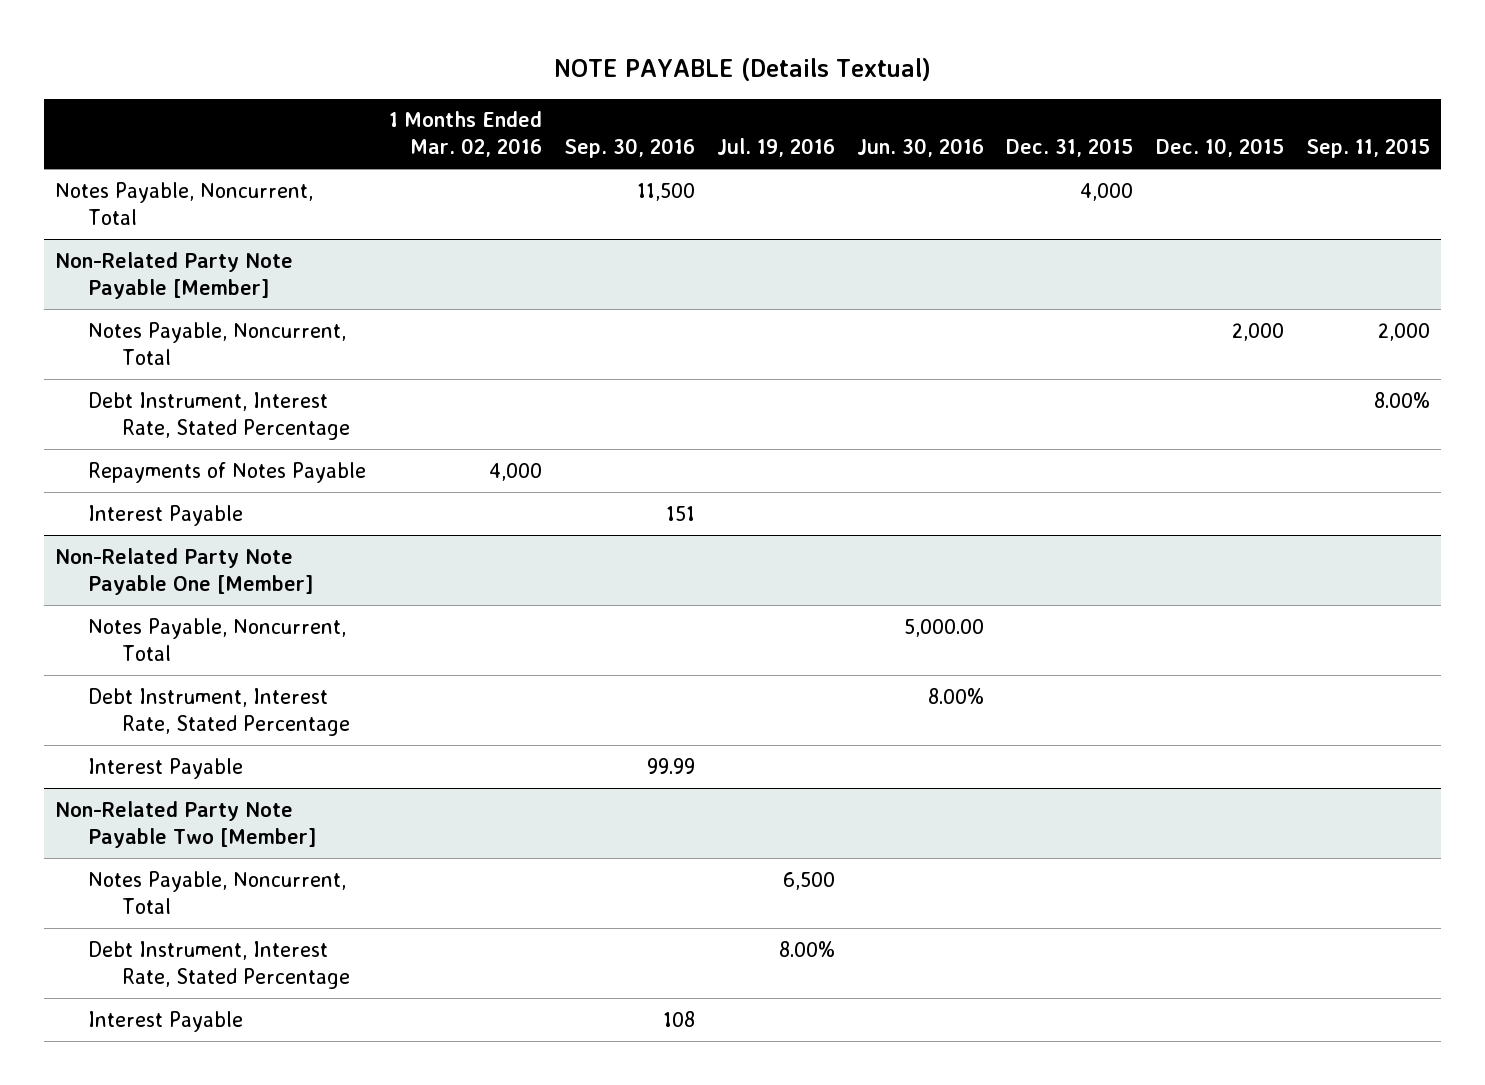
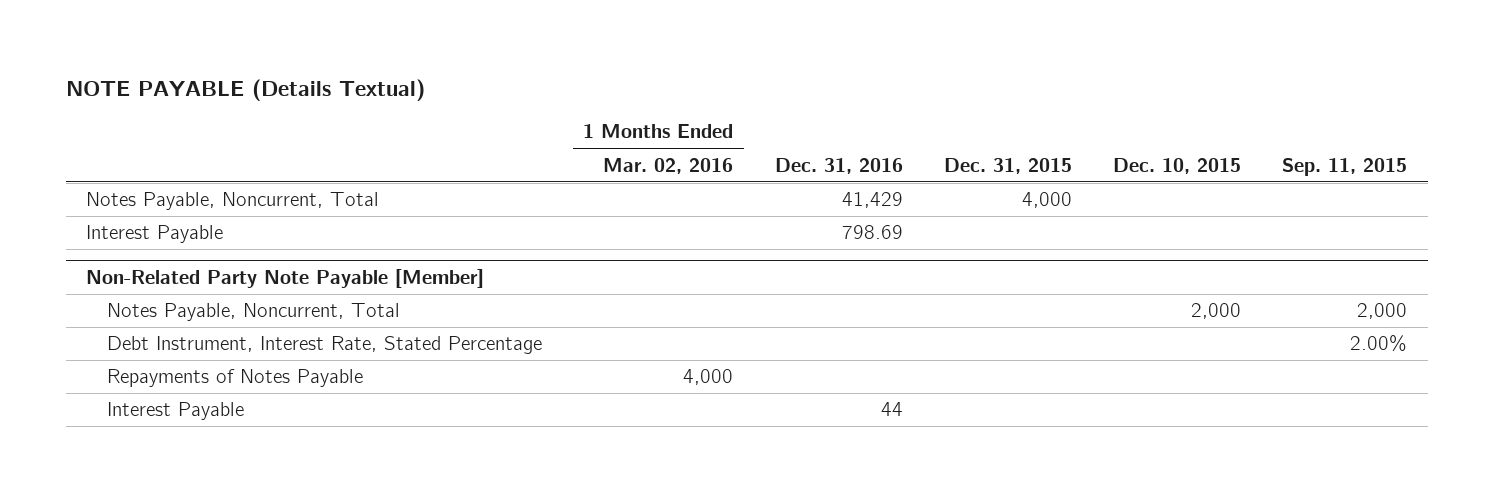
[563,138,695,159] Sep. 30, 2016 -> none
[717,138,836,158] Jul. 19, 2016 -> none
[857,138,985,158] Jun. 30, 2016 -> none
none -> [774,157,903,174] Dec. 31, 2016
none -> [86,225,224,244] Interest Payable
[1373,391,1430,408] 8.00% -> [1350,335,1408,353] 2.00%
[54,547,314,595] Non-Related Party Note Payable One [Member] -> none
[88,617,347,661] Notes Payable, Noncurrent, Total -> none
[88,687,351,736] Debt Instrument, Interest Rate, Stated Percentage -> none
[88,757,244,779] Interest Payable -> none
[54,800,317,848] Non-Related Party Note Payable Two [Member] -> none
[88,870,347,914] Notes Payable, Noncurrent, Total -> none
[88,940,351,989] Debt Instrument, Interest Rate, Stated Percentage -> none
[88,1010,244,1032] Interest Payable -> none

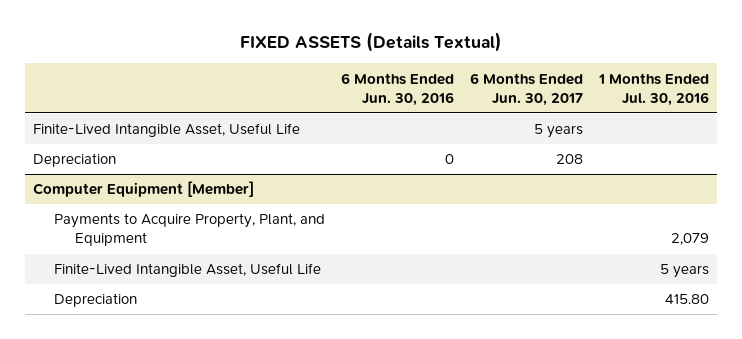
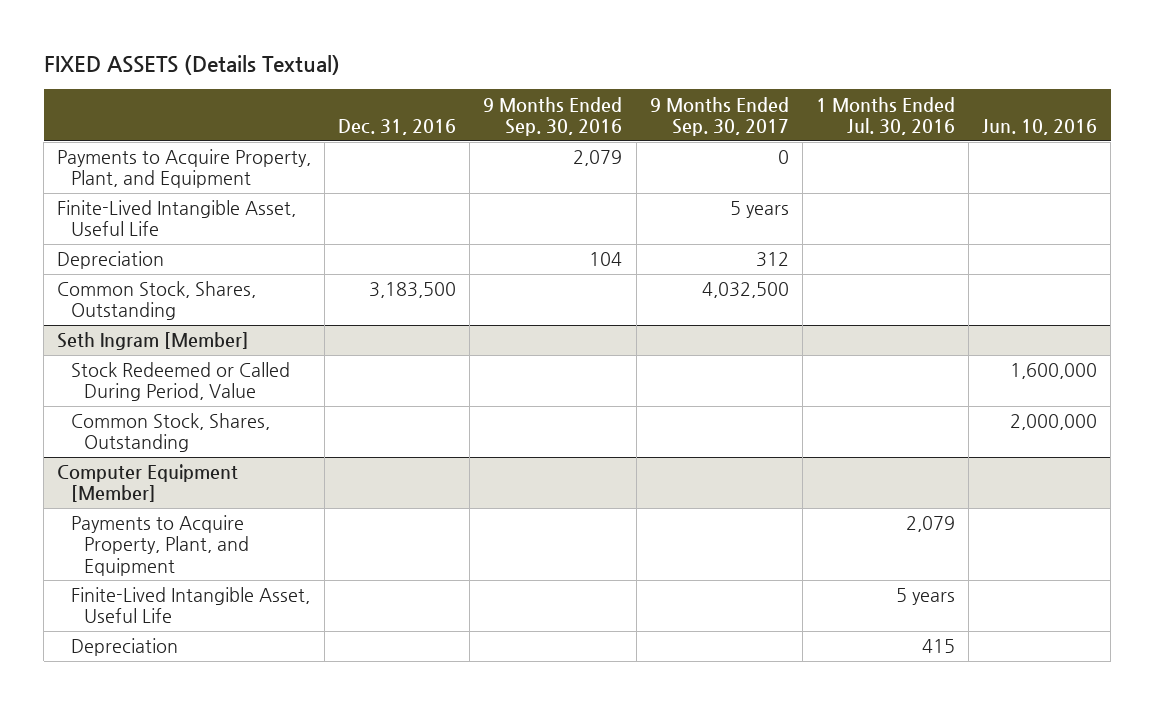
[340,72,454,106] 6 Months Ended Jun. 30, 2016 -> none
[469,72,583,106] 6 Months Ended Jun. 30, 2017 -> none
none -> [338,118,457,135] Dec. 31, 2016
none -> [483,96,623,136] 9 Months Ended Sep. 30, 2016
none -> [649,96,789,136] 9 Months Ended Sep. 30, 2017
none -> [981,118,1097,135] Jun. 10, 2016
none -> [57,149,312,189] Payments to Acquire Property, Plant, and Equipment
none -> [57,281,257,321] Common Stock, Shares, Outstanding
none -> [57,332,250,351] Seth Ingram [Member]
none -> [70,362,290,402] Stock Redeemed or Called During Period, Value
none -> [70,413,270,453] Common Stock, Shares, Outstanding
[664,294,709,305] 415.80 -> [921,639,955,654] 415

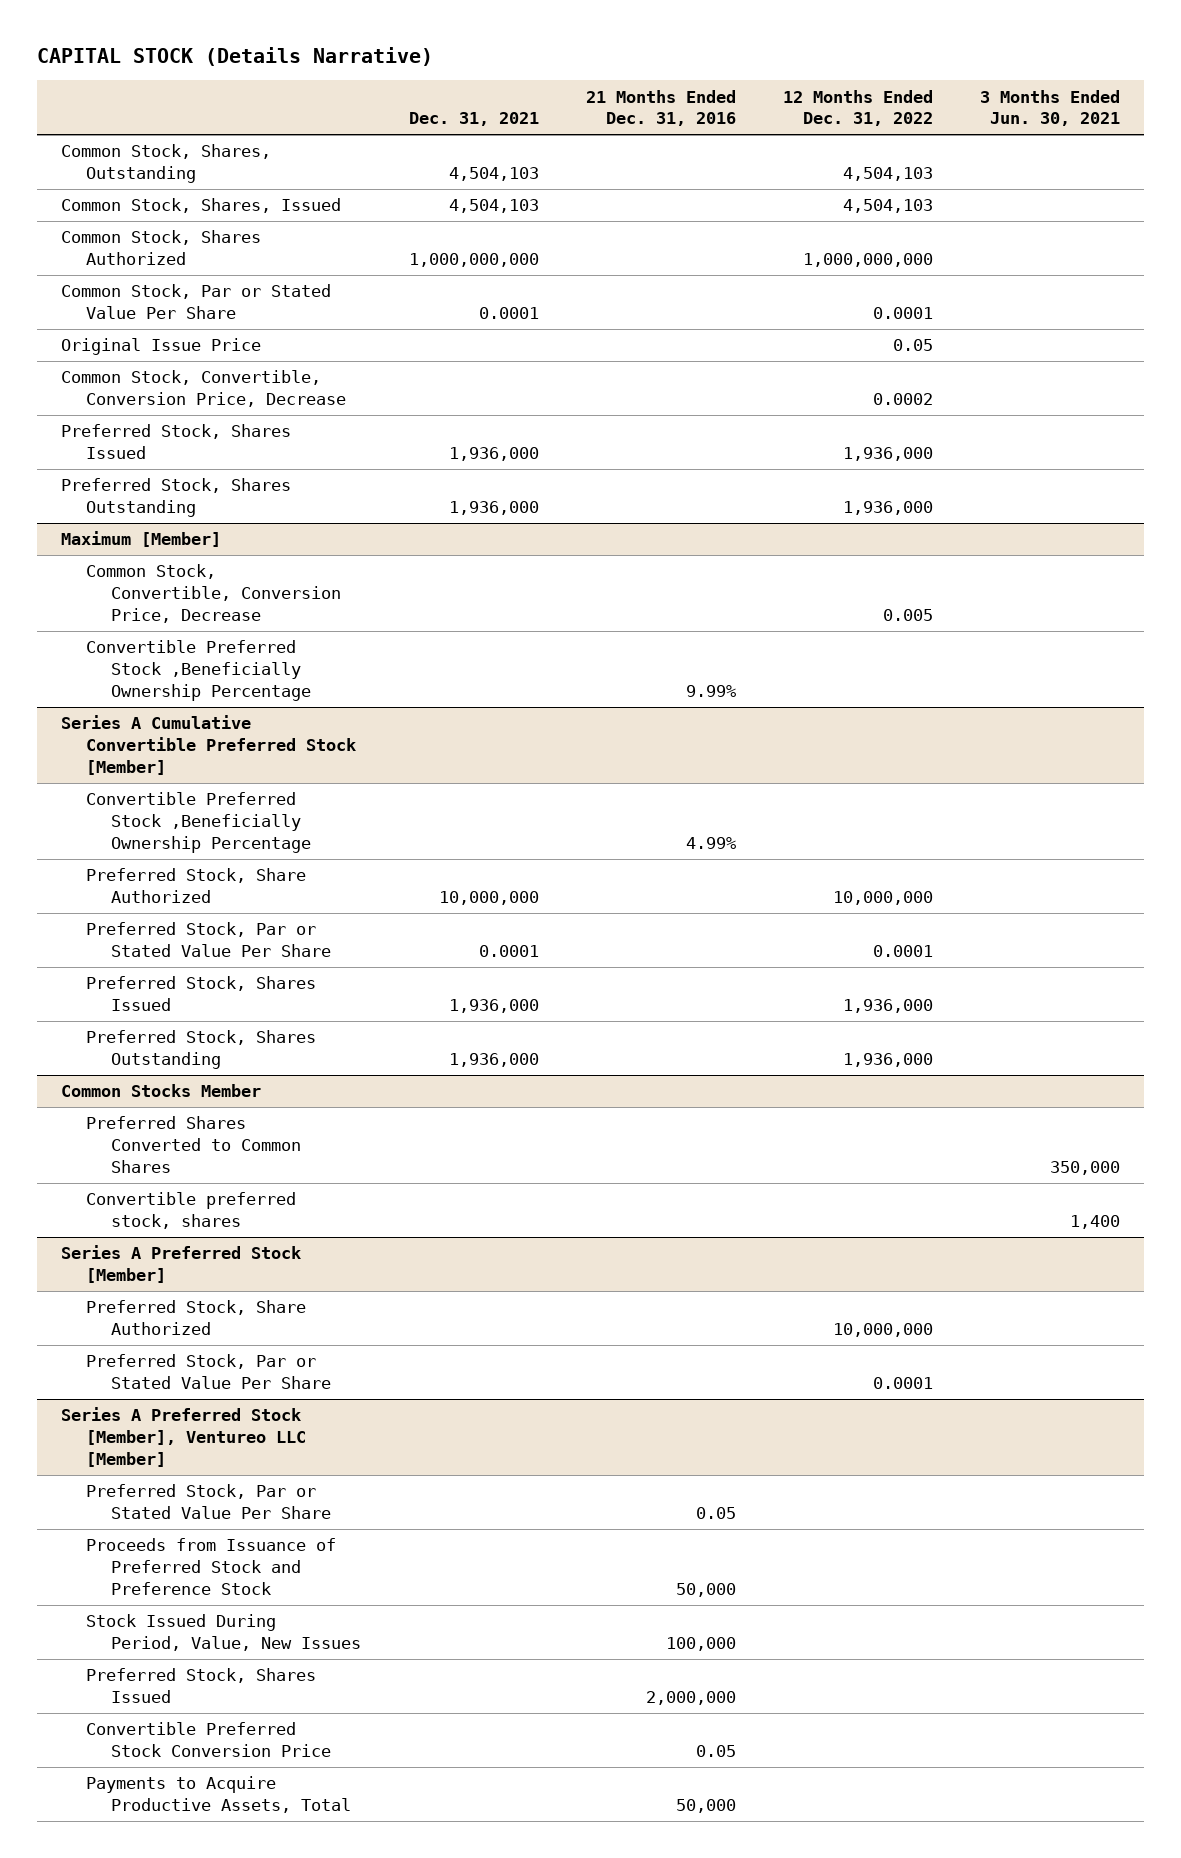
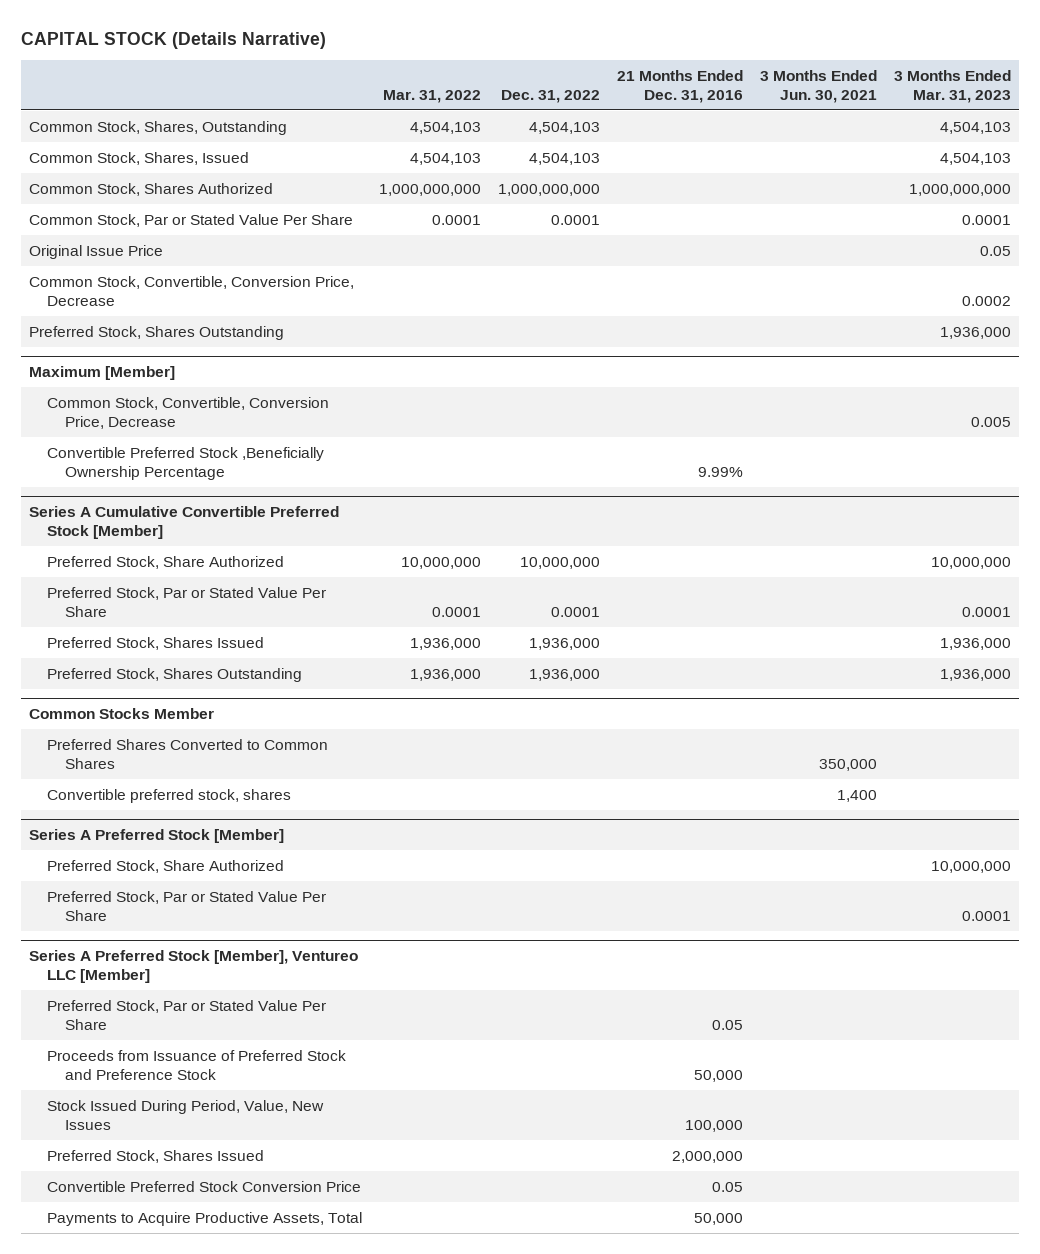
[408,112,539,127] Dec. 31, 2021 -> none
[782,89,933,127] 12 Months Ended Dec. 31, 2022 -> none
none -> [383,89,482,103] Mar. 31, 2022
none -> [501,89,601,103] Dec. 31, 2022
none -> [893,69,1011,103] 3 Months Ended Mar. 31, 2023
[60,424,291,460] Preferred Stock, Shares Issued -> none
[86,792,312,854] Convertible Preferred Stock ,Beneficially Ownership Percentage -> none

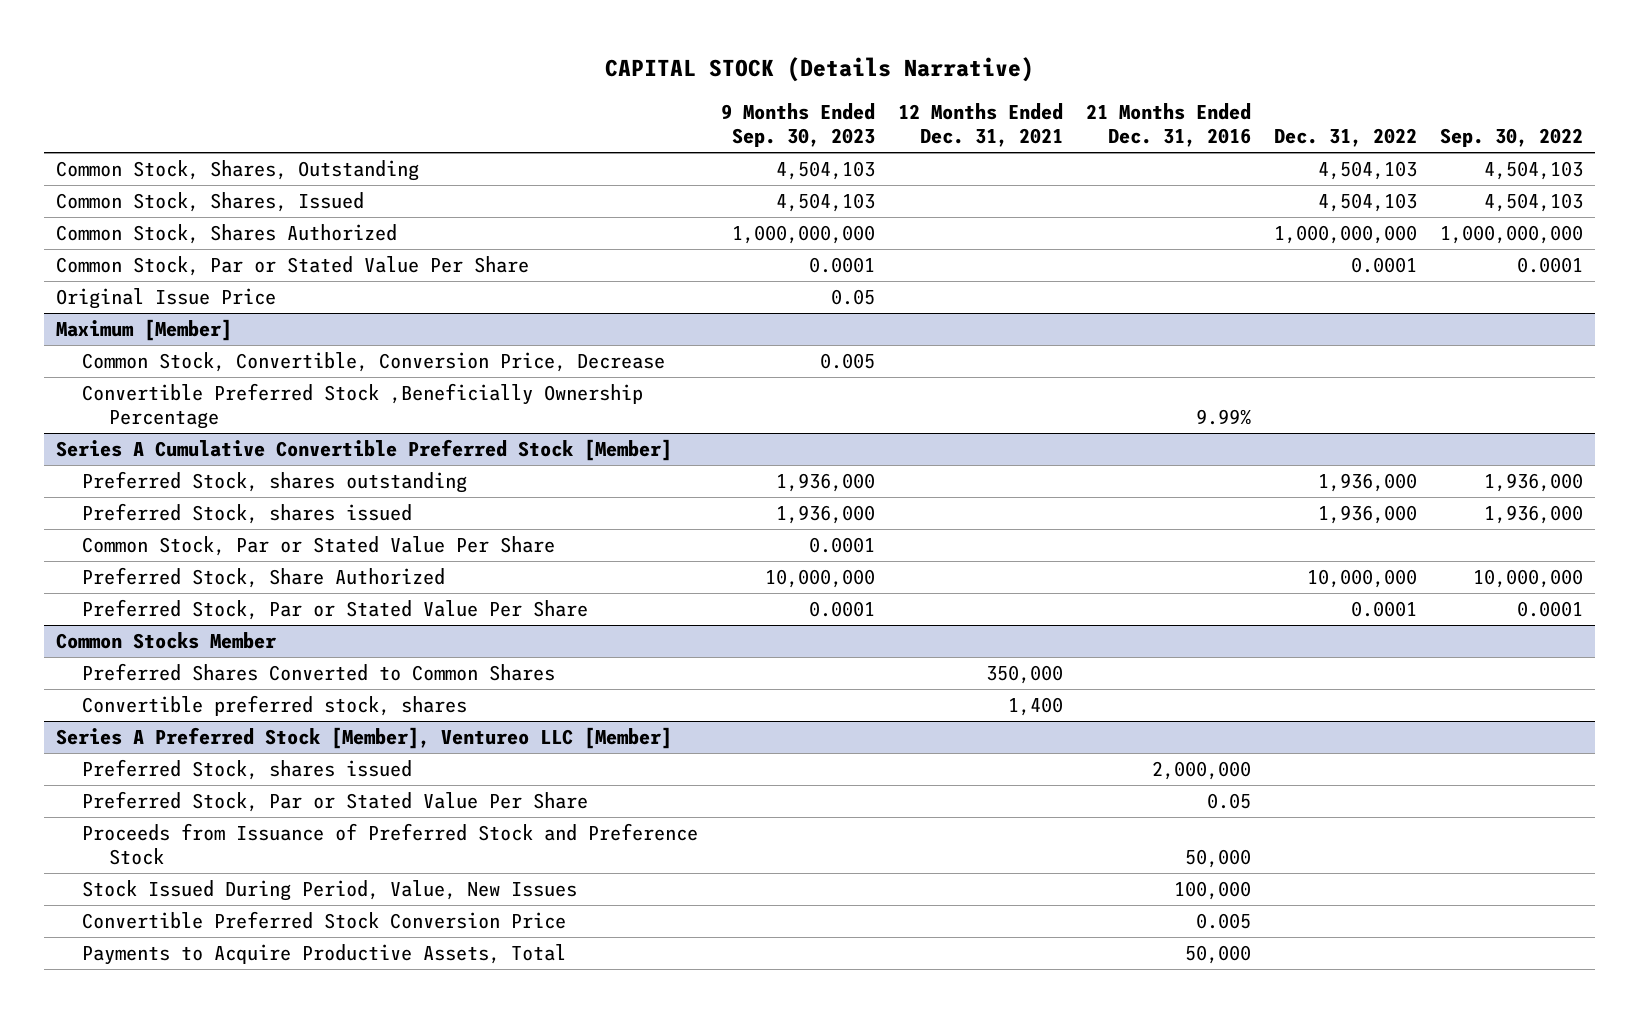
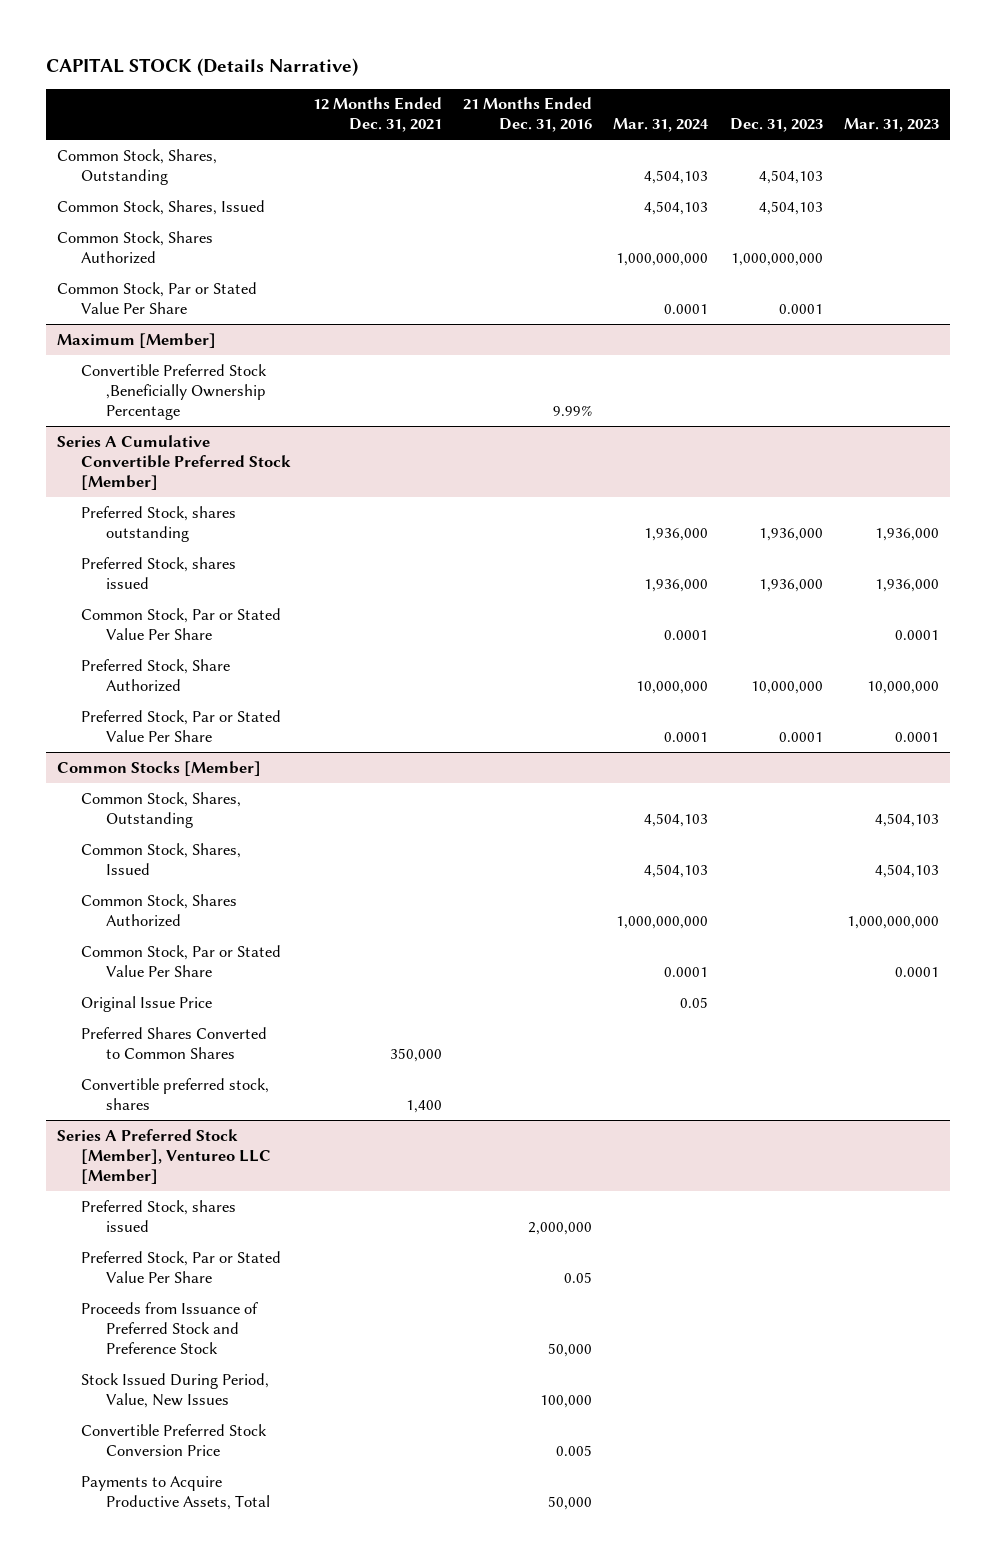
[721,103,876,147] 9 Months Ended Sep. 30, 2023 -> none
[1274,127,1418,147] Dec. 31, 2022 -> none
[1440,127,1584,147] Sep. 30, 2022 -> none
none -> [613,118,710,133] Mar. 31, 2024
none -> [729,118,823,133] Dec. 31, 2023
none -> [844,118,940,133] Mar. 31, 2023
[55,288,276,310] Original Issue Price -> none
[82,352,666,373] Common Stock, Convertible, Conversion Price, Decrease -> none
[55,632,277,650] Common Stocks Member -> [56,760,261,776] Common Stocks [Member]
none -> [81,791,242,828] Common Stock, Shares, Outstanding
none -> [81,842,242,875] Common Stock, Shares, Issued
none -> [81,893,238,927] Common Stock, Shares Authorized
none -> [81,944,282,977] Common Stock, Par or Stated Value Per Share
none -> [81,995,213,1012] Original Issue Price

